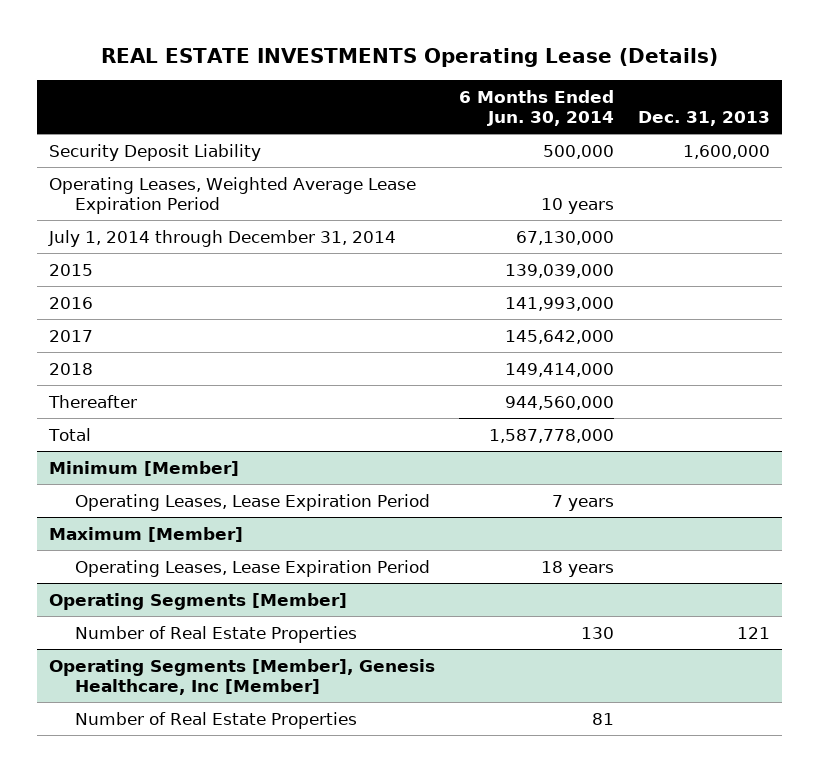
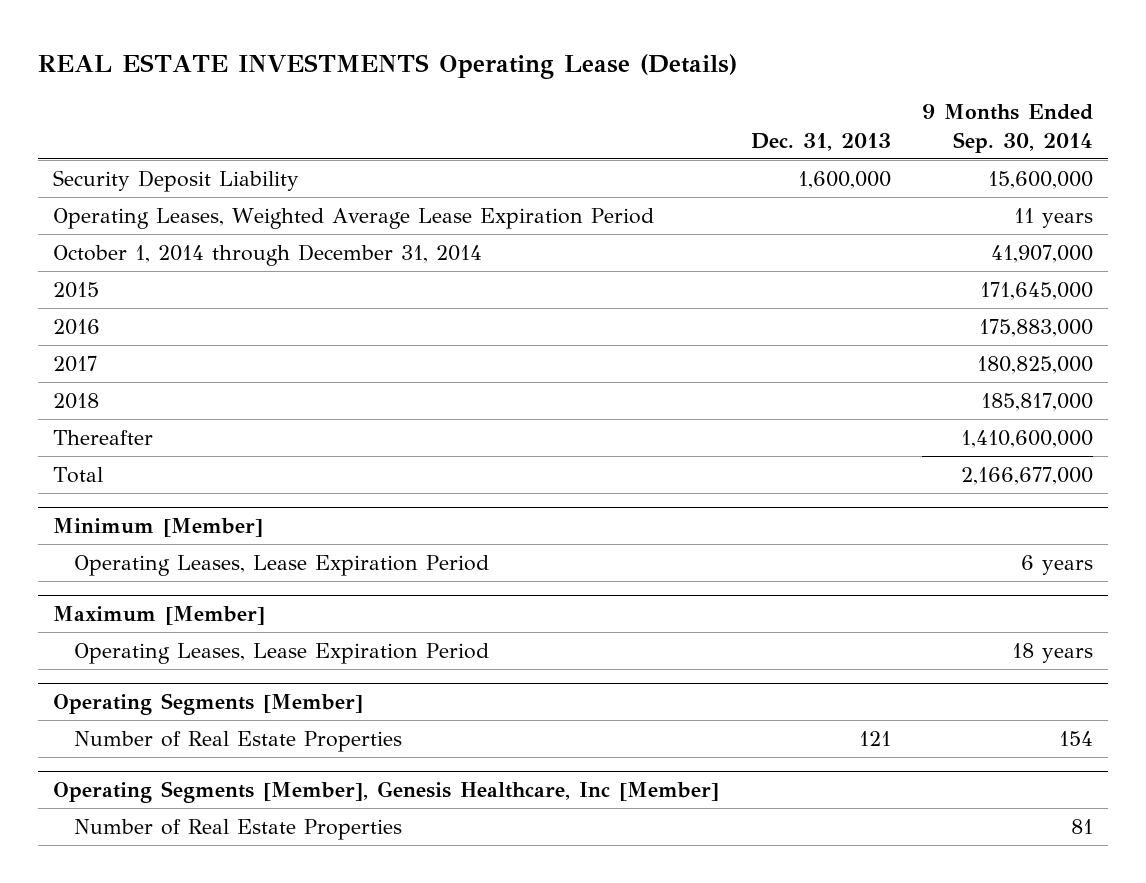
[458,90,614,126] 6 Months Ended Jun. 30, 2014 -> none
none -> [921,104,1093,153] 9 Months Ended Sep. 30, 2014
[47,229,396,247] July 1, 2014 through December 31, 2014 -> [53,244,483,267] October 1, 2014 through December 31, 2014

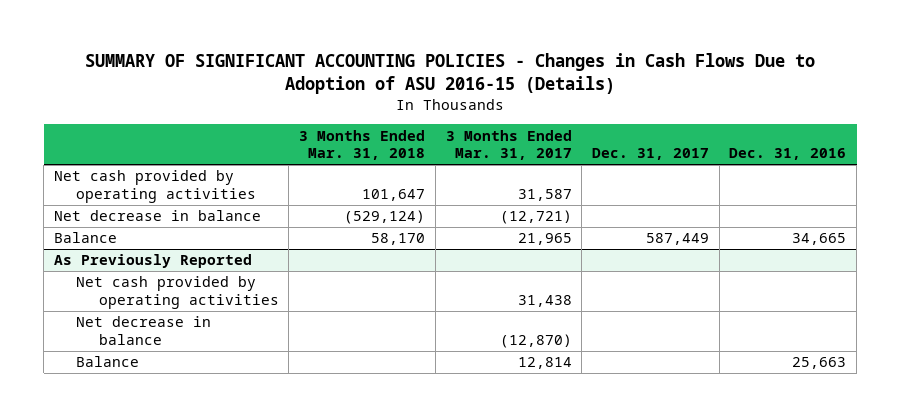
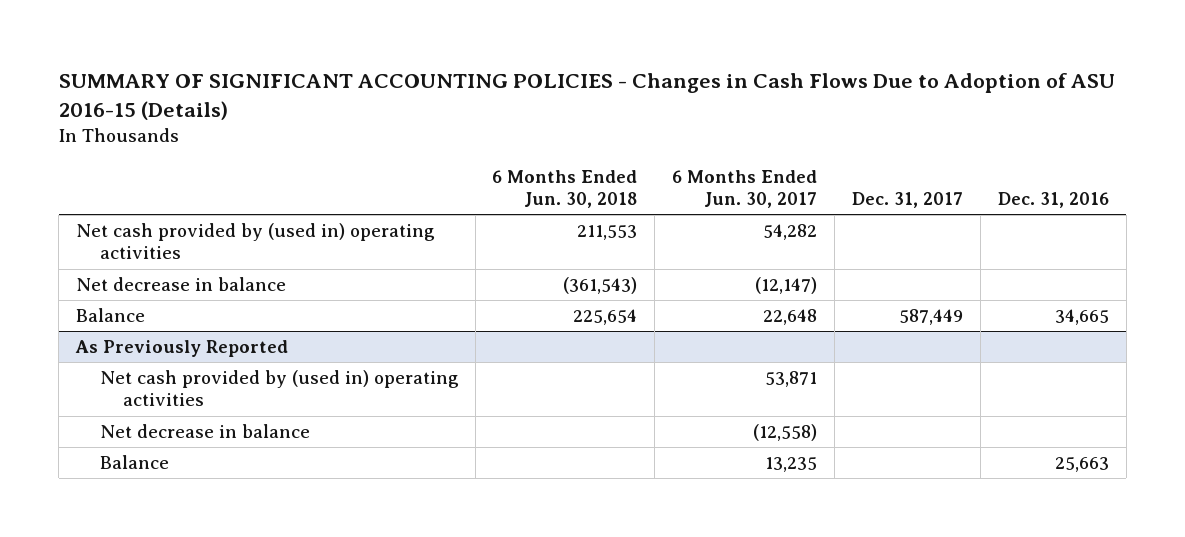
[299,129,426,161] 3 Months Ended Mar. 31, 2018 -> none
[445,129,572,161] 3 Months Ended Mar. 31, 2017 -> none
none -> [492,169,638,209] 6 Months Ended Jun. 30, 2018
none -> [672,169,818,209] 6 Months Ended Jun. 30, 2017
[54,170,257,203] Net cash provided by operating activities -> [76,223,436,260] Net cash provided by (used in) operating activities
[76,276,279,309] Net cash provided by operating activities -> [99,370,459,407] Net cash provided by (used in) operating activities

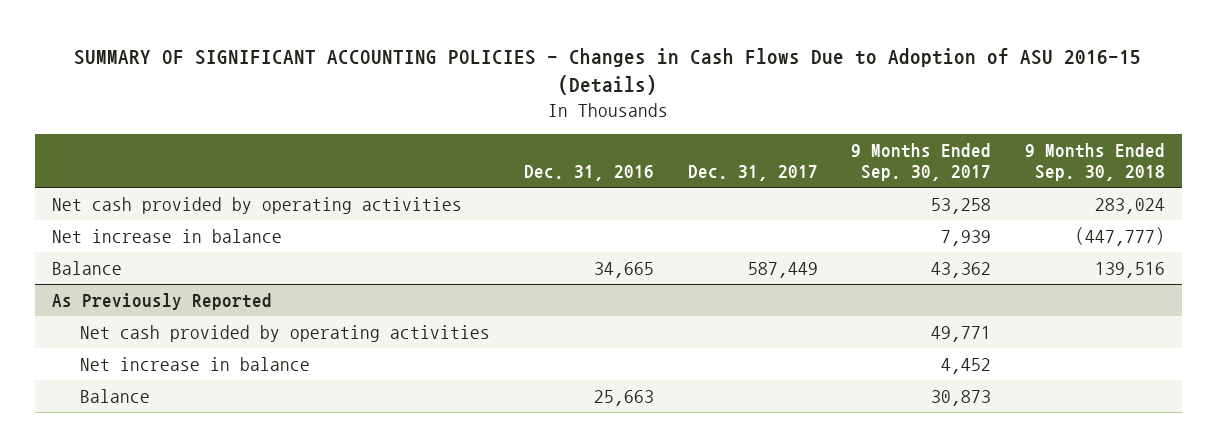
[492,169,638,209] 6 Months Ended Jun. 30, 2018 -> none
[672,169,818,209] 6 Months Ended Jun. 30, 2017 -> none
none -> [851,143,992,182] 9 Months Ended Sep. 30, 2017
none -> [1024,143,1165,182] 9 Months Ended Sep. 30, 2018
[76,223,436,260] Net cash provided by (used in) operating activities -> [51,196,462,214] Net cash provided by operating activities
[76,277,287,292] Net decrease in balance -> [51,228,282,243] Net increase in balance
[99,370,459,407] Net cash provided by (used in) operating activities -> [80,324,491,342] Net cash provided by operating activities
[99,424,310,439] Net decrease in balance -> [80,356,311,371] Net increase in balance

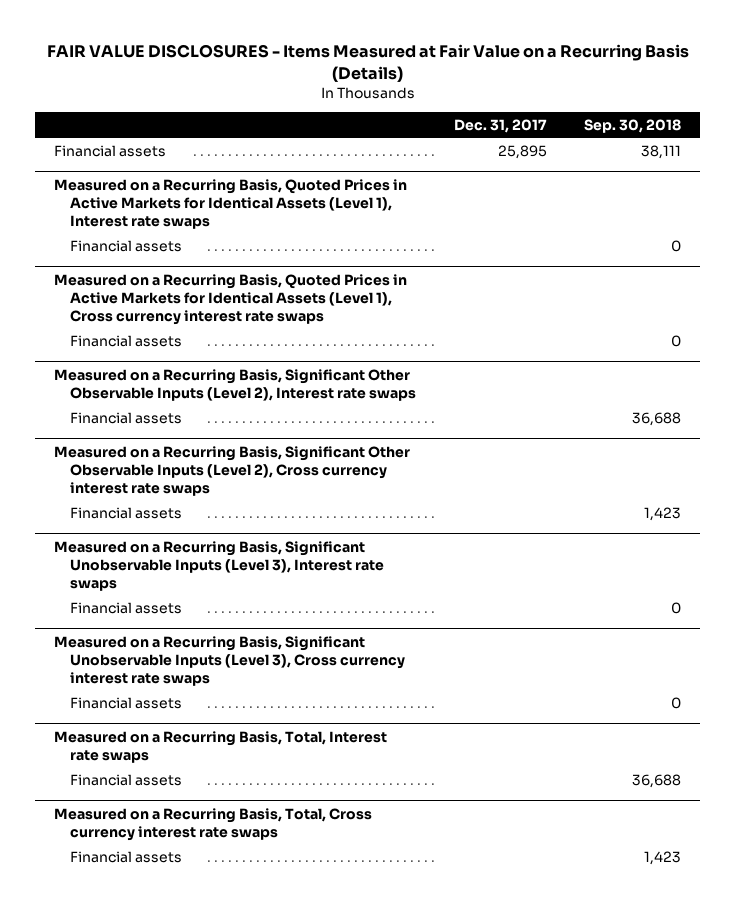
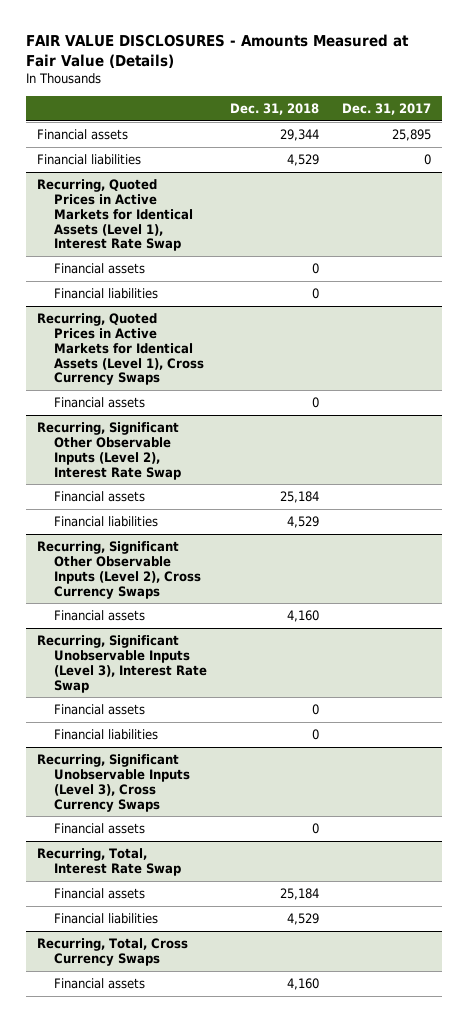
[46,44,689,83] FAIR VALUE DISCLOSURES - Items Measured at Fair Value on a Recurring Basis (Details) -> [25,33,409,68] FAIR VALUE DISCLOSURES - Amounts Measured at Fair Value (Details)
[584,118,682,133] Sep. 30, 2018 -> none
none -> [229,103,319,116] Dec. 31, 2018
none -> [37,154,142,166] Financial liabilities
[54,178,408,229] Measured on a Recurring Basis, Quoted Prices in Active Markets for Identical Assets (Level 1), Interest rate swaps -> [37,179,194,252] Recurring, Quoted Prices in Active Markets for Identical Assets (Level 1), Interest Rate Swap
none -> [54,288,159,300] Financial liabilities
[54,273,408,325] Measured on a Recurring Basis, Quoted Prices in Active Markets for Identical Assets (Level 1), Cross currency interest rate swaps -> [37,313,205,386] Recurring, Quoted Prices in Active Markets for Identical Assets (Level 1), Cross Currency Swaps
[54,368,417,401] Measured on a Recurring Basis, Significant Other Observable Inputs (Level 2), Interest rate swaps -> [37,422,182,480] Recurring, Significant Other Observable Inputs (Level 2), Interest Rate Swap
none -> [54,516,159,528] Financial liabilities
[54,445,411,496] Measured on a Recurring Basis, Significant Other Observable Inputs (Level 2), Cross currency interest rate swaps -> [37,541,202,599] Recurring, Significant Other Observable Inputs (Level 2), Cross Currency Swaps
[54,540,385,591] Measured on a Recurring Basis, Significant Unobservable Inputs (Level 3), Interest rate swaps -> [37,635,208,693] Recurring, Significant Unobservable Inputs (Level 3), Interest Rate Swap
none -> [54,729,159,741] Financial liabilities
[54,635,406,686] Measured on a Recurring Basis, Significant Unobservable Inputs (Level 3), Cross currency interest rate swaps -> [37,754,191,812] Recurring, Significant Unobservable Inputs (Level 3), Cross Currency Swaps
[54,730,388,763] Measured on a Recurring Basis, Total, Interest rate swaps -> [37,848,182,876] Recurring, Total, Interest Rate Swap
none -> [54,913,159,925] Financial liabilities
[54,807,373,841] Measured on a Recurring Basis, Total, Cross currency interest rate swaps -> [37,938,189,966] Recurring, Total, Cross Currency Swaps

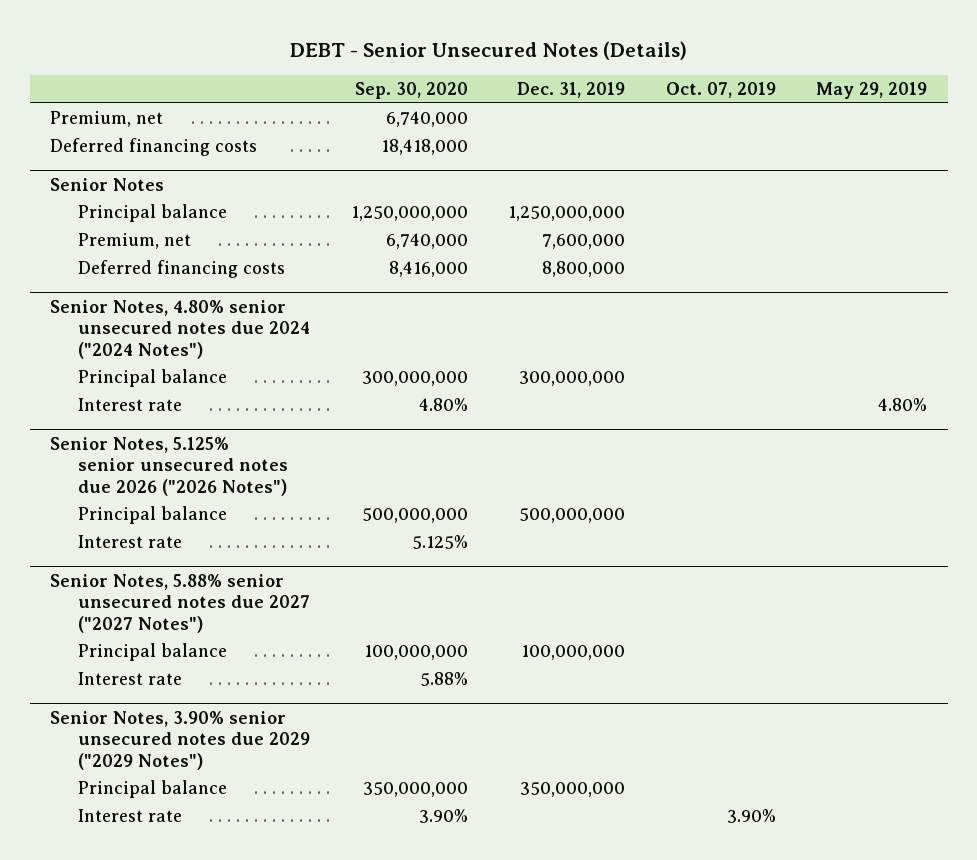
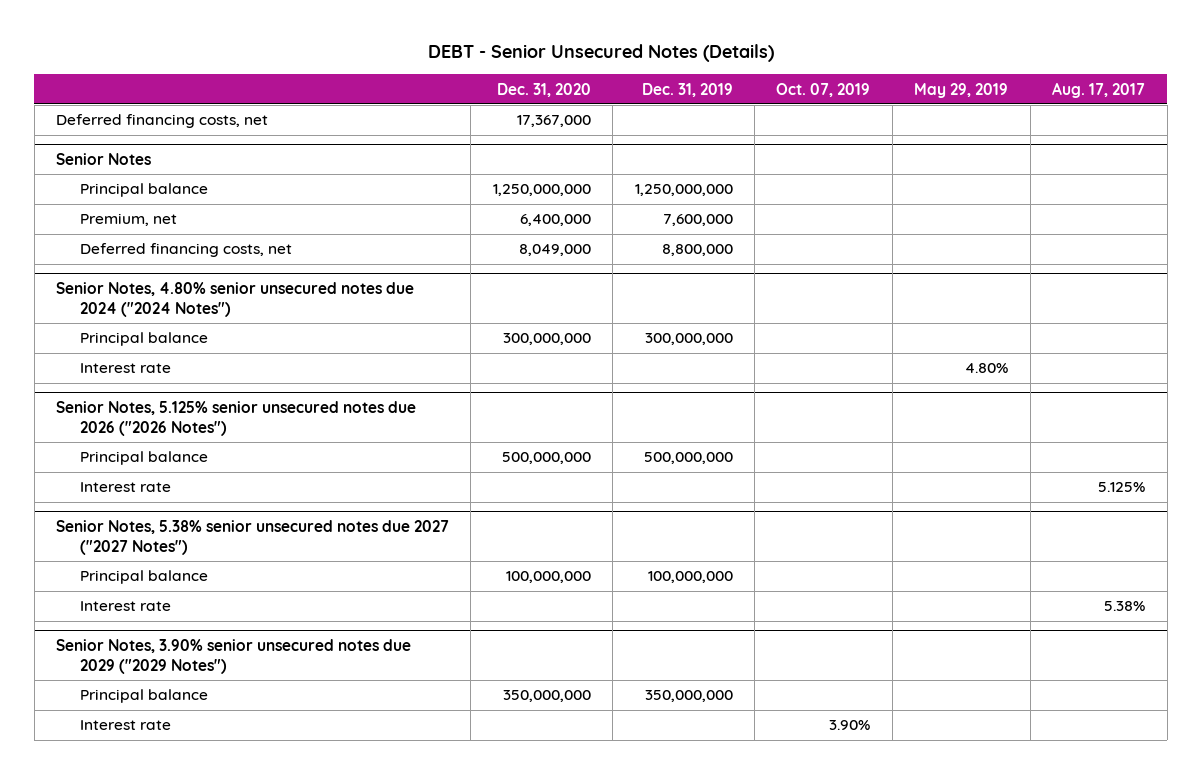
[354,82,468,100] Sep. 30, 2020 -> none
none -> [496,82,591,97] Dec. 31, 2020
none -> [1052,81,1146,98] Aug. 17, 2017
[50,110,164,127] Premium, net -> none
[50,137,258,156] Deferred financing costs -> [55,114,268,129] Deferred financing costs, net
[78,259,286,278] Deferred financing costs -> [80,243,293,258] Deferred financing costs, net
[50,573,311,633] Senior Notes, 5.88% senior unsecured notes due 2027 ("2027 Notes") -> [55,520,449,555] Senior Notes, 5.38% senior unsecured notes due 2027 ("2027 Notes")

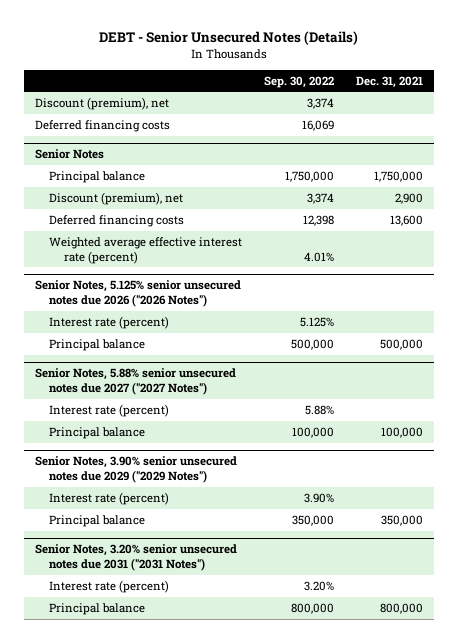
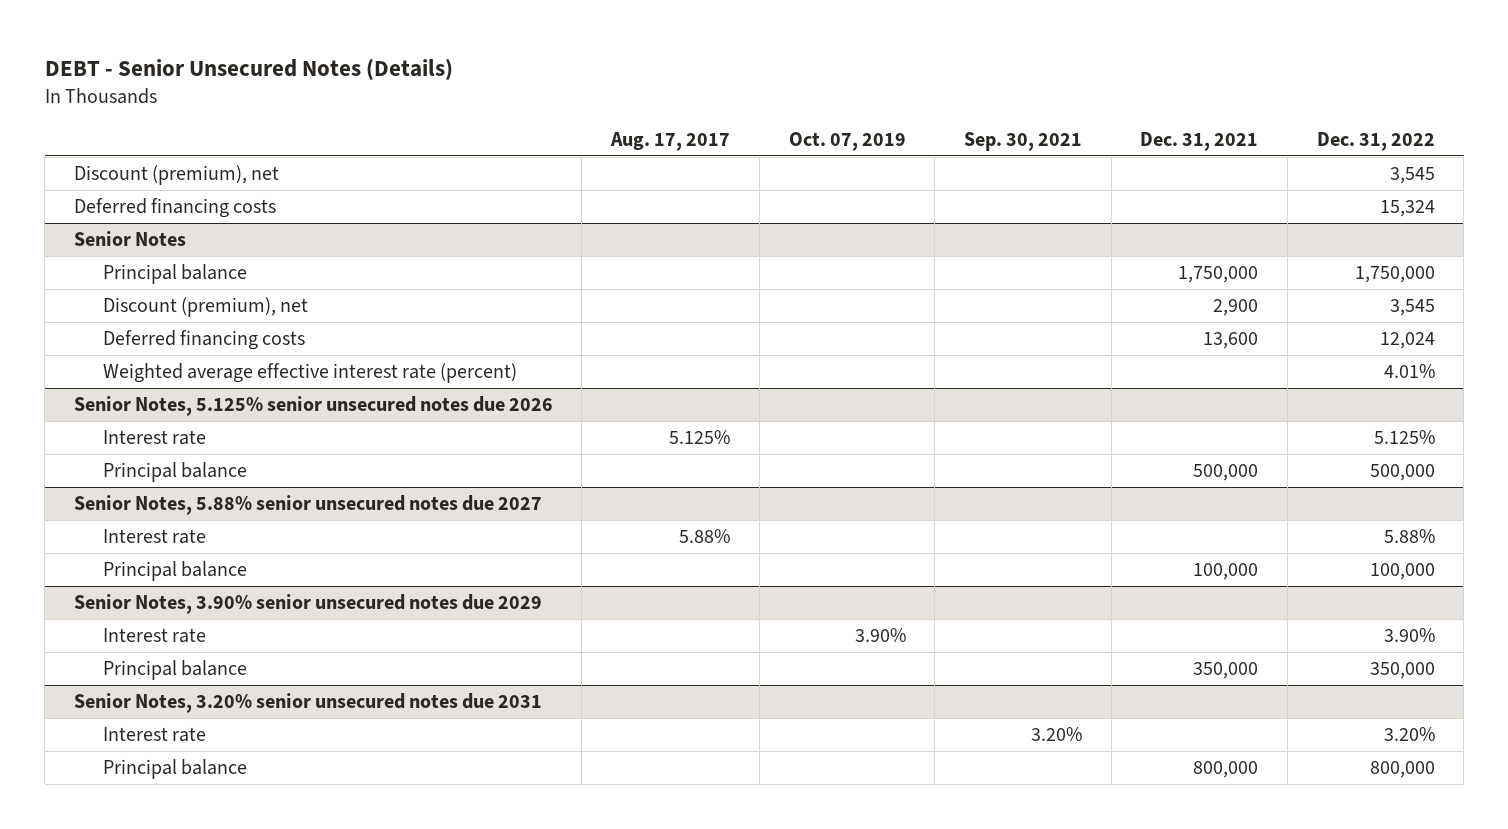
[264,75,335,88] Sep. 30, 2022 -> none
none -> [610,131,731,151] Aug. 17, 2017
none -> [788,131,906,151] Oct. 07, 2019
none -> [963,131,1082,151] Sep. 30, 2021
none -> [1316,131,1435,151] Dec. 31, 2022
[34,280,241,307] Senior Notes, 5.125% senior unsecured notes due 2026 ("2026 Notes") -> [73,396,553,417] Senior Notes, 5.125% senior unsecured notes due 2026
[49,315,170,329] Interest rate (percent) -> [102,430,206,446] Interest rate
[34,368,236,395] Senior Notes, 5.88% senior unsecured notes due 2027 ("2027 Notes") -> [73,495,542,516] Senior Notes, 5.88% senior unsecured notes due 2027
[49,403,170,417] Interest rate (percent) -> [102,529,206,545] Interest rate
[34,456,237,483] Senior Notes, 3.90% senior unsecured notes due 2029 ("2029 Notes") -> [73,594,542,615] Senior Notes, 3.90% senior unsecured notes due 2029
[49,491,170,505] Interest rate (percent) -> [102,628,206,644] Interest rate
[34,544,237,571] Senior Notes, 3.20% senior unsecured notes due 2031 ("2031 Notes") -> [73,693,542,714] Senior Notes, 3.20% senior unsecured notes due 2031
[49,579,170,593] Interest rate (percent) -> [102,727,206,743] Interest rate

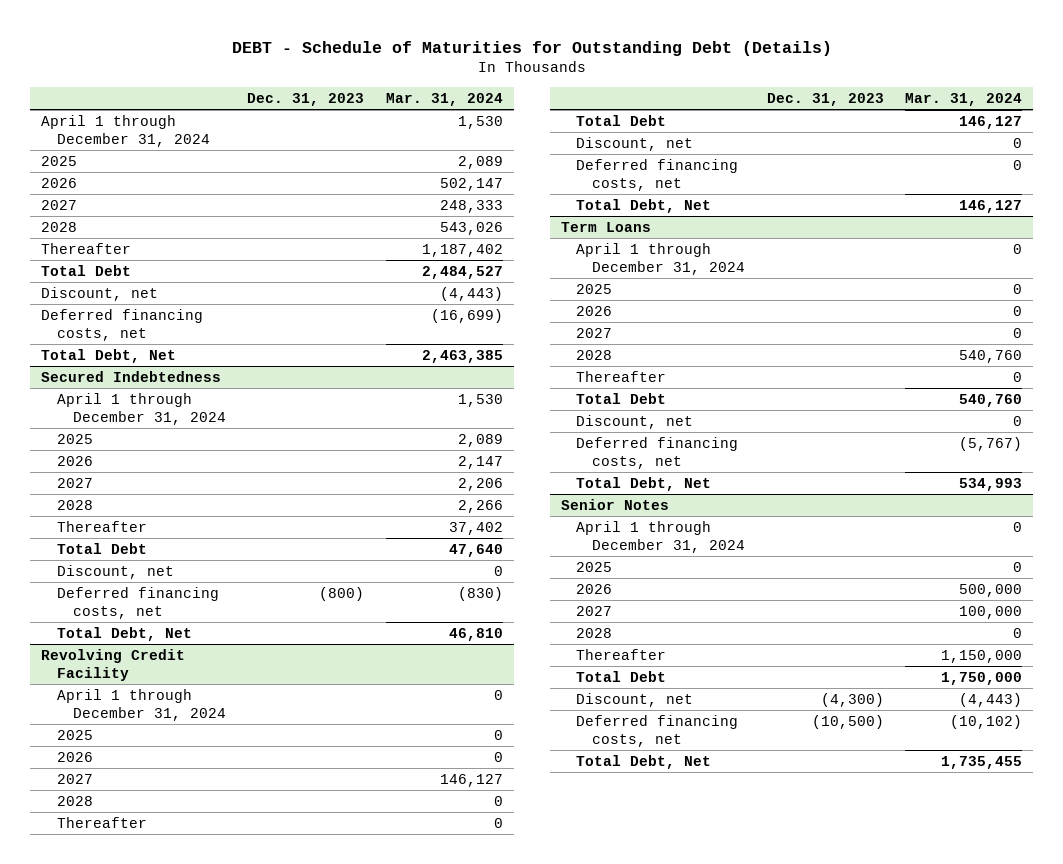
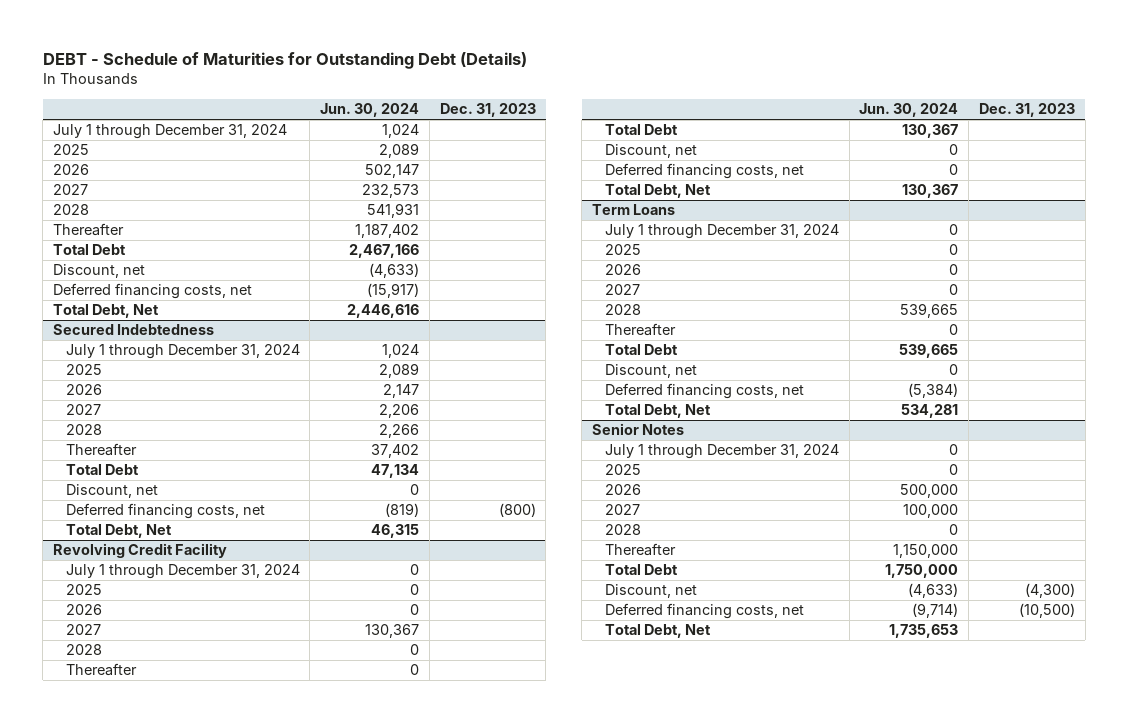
[385,92,503,106] Mar. 31, 2024 -> none
none -> [320,103,420,118] Jun. 30, 2024
[41,114,210,147] April 1 through December 31, 2024 -> [52,124,287,140] July 1 through December 31, 2024
[56,392,226,425] April 1 through December 31, 2024 -> [65,344,300,360] July 1 through December 31, 2024
[56,688,226,721] April 1 through December 31, 2024 -> [65,564,300,580] July 1 through December 31, 2024
[576,242,746,275] April 1 through December 31, 2024 -> [604,224,839,240] July 1 through December 31, 2024
[576,520,746,553] April 1 through December 31, 2024 -> [604,444,839,460] July 1 through December 31, 2024

